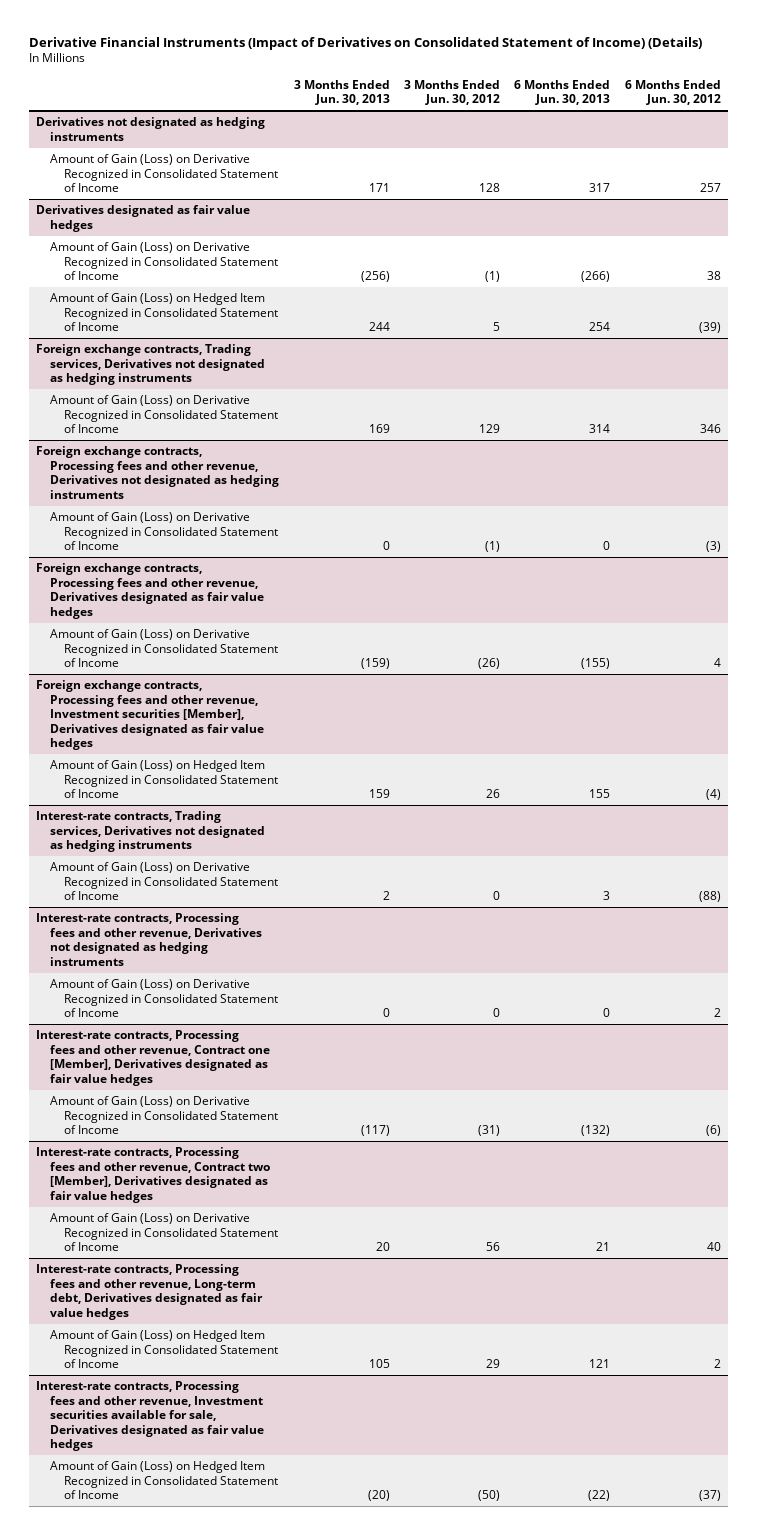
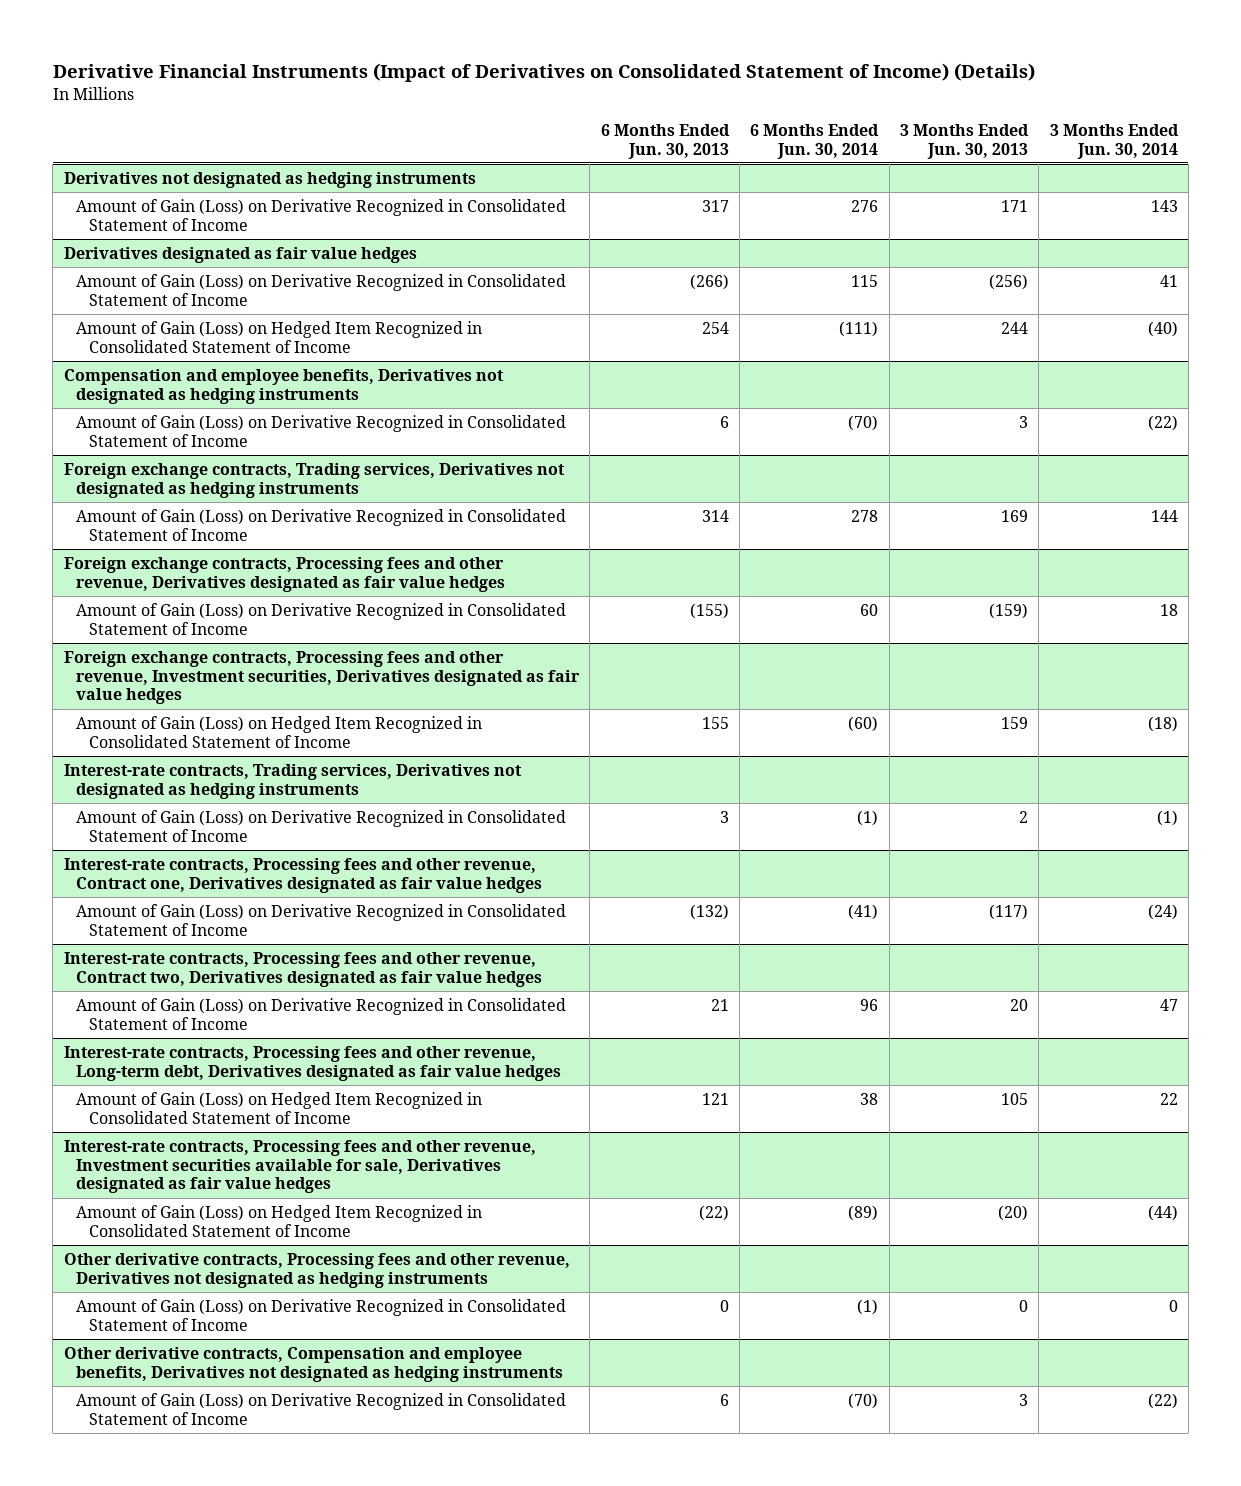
[403,79,500,106] 3 Months Ended Jun. 30, 2012 -> none
[624,79,721,106] 6 Months Ended Jun. 30, 2012 -> none
none -> [750,123,880,159] 6 Months Ended Jun. 30, 2014
none -> [1049,123,1179,159] 3 Months Ended Jun. 30, 2014
none -> [63,368,504,404] Compensation and employee benefits, Derivatives not designated as hedging instruments
none -> [76,414,567,447] Amount of Gain (Loss) on Derivative Recognized in Consolidated Statement of Income
[36,446,280,499] Foreign exchange contracts, Processing fees and other revenue, Derivatives not designated as hedging instruments -> none
[50,512,279,551] Amount of Gain (Loss) on Derivative Recognized in Consolidated Statement of Income -> none
[36,680,265,751] Foreign exchange contracts, Processing fees and other revenue, Investment securities [Member], Derivatives designated as fair value hedges -> [63,650,581,705] Foreign exchange contracts, Processing fees and other revenue, Investment securities, Derivatives designated as fair value hedges
[36,913,263,966] Interest-rate contracts, Processing fees and other revenue, Derivatives not designated as hedging instruments -> none
[50,979,279,1018] Amount of Gain (Loss) on Derivative Recognized in Consolidated Statement of Income -> none
[36,1030,271,1086] Interest-rate contracts, Processing fees and other revenue, Contract one [Member], Derivatives designated as fair value hedges -> [63,857,543,893] Interest-rate contracts, Processing fees and other revenue, Contract one, Derivatives designated as fair value hedges
[36,1147,271,1203] Interest-rate contracts, Processing fees and other revenue, Contract two [Member], Derivatives designated as fair value hedges -> [63,951,543,987] Interest-rate contracts, Processing fees and other revenue, Contract two, Derivatives designated as fair value hedges
none -> [63,1252,570,1288] Other derivative contracts, Processing fees and other revenue, Derivatives not designated as hedging instruments
none -> [76,1298,567,1331] Amount of Gain (Loss) on Derivative Recognized in Consolidated Statement of Income
none -> [63,1346,564,1382] Other derivative contracts, Compensation and employee benefits, Derivatives not designated as hedging instruments
none -> [76,1392,567,1425] Amount of Gain (Loss) on Derivative Recognized in Consolidated Statement of Income

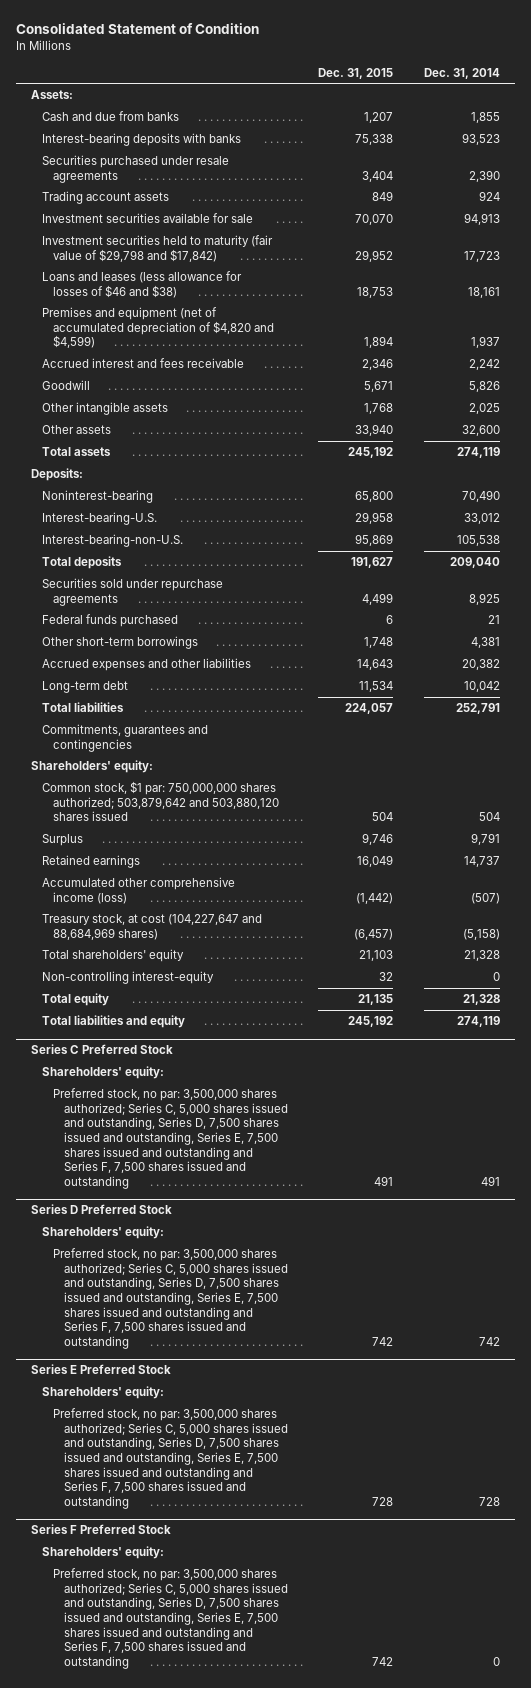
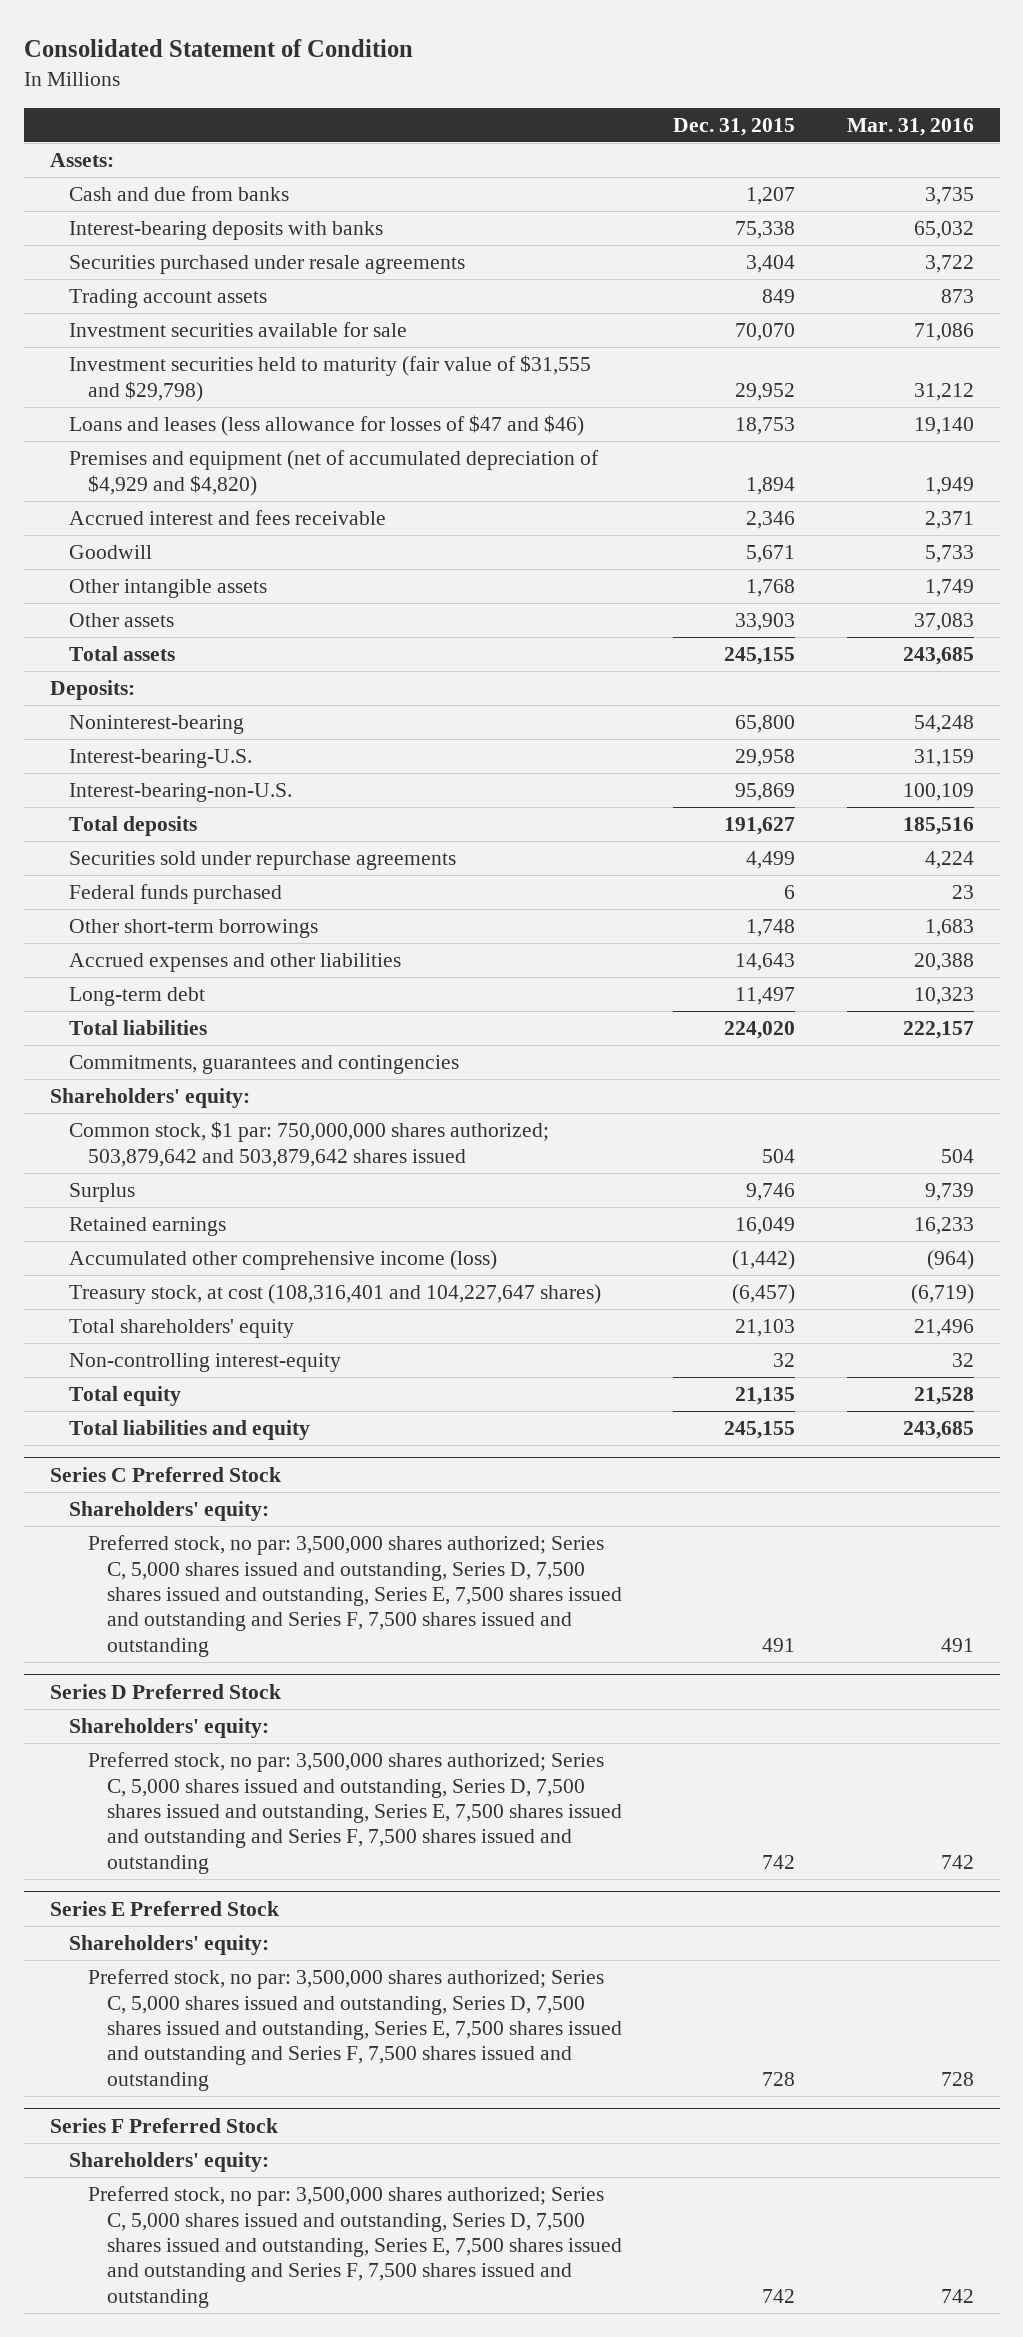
[423,67,500,79] Dec. 31, 2014 -> none
none -> [846,117,974,136] Mar. 31, 2016
[42,235,274,262] Investment securities held to maturity (fair value of $29,798 and $17,842) -> [68,355,591,402] Investment securities held to maturity (fair value of $31,555 and $29,798)
[42,271,243,298] Loans and leases (less allowance for losses of $46 and $38) -> [68,415,584,437] Loans and leases (less allowance for losses of $47 and $46)
[42,307,275,349] Premises and equipment (net of accumulated depreciation of $4,820 and $4,599) -> [68,450,599,496] Premises and equipment (net of accumulated depreciation of $4,929 and $4,820)
[355,424,394,437] 33,940 -> [735,613,796,632] 33,903
[348,447,394,459] 245,192 -> [724,647,796,666] 245,155
[359,681,394,693] 11,534 -> [735,987,796,1006] 11,497
[345,703,394,715] 224,057 -> [724,1021,796,1040] 224,020
[42,781,280,822] Common stock, $1 par: 750,000,000 shares authorized; 503,879,642 and 503,880,120 shares issued -> [68,1121,549,1167] Common stock, $1 par: 750,000,000 shares authorized; 503,879,642 and 503,879,642 shares issued
[42,914,263,940] Treasury stock, at cost (104,227,647 and 88,684,969 shares) -> [68,1284,601,1305] Treasury stock, at cost (108,316,401 and 104,227,647 shares)
[348,1016,394,1028] 245,192 -> [724,1421,796,1440] 245,155

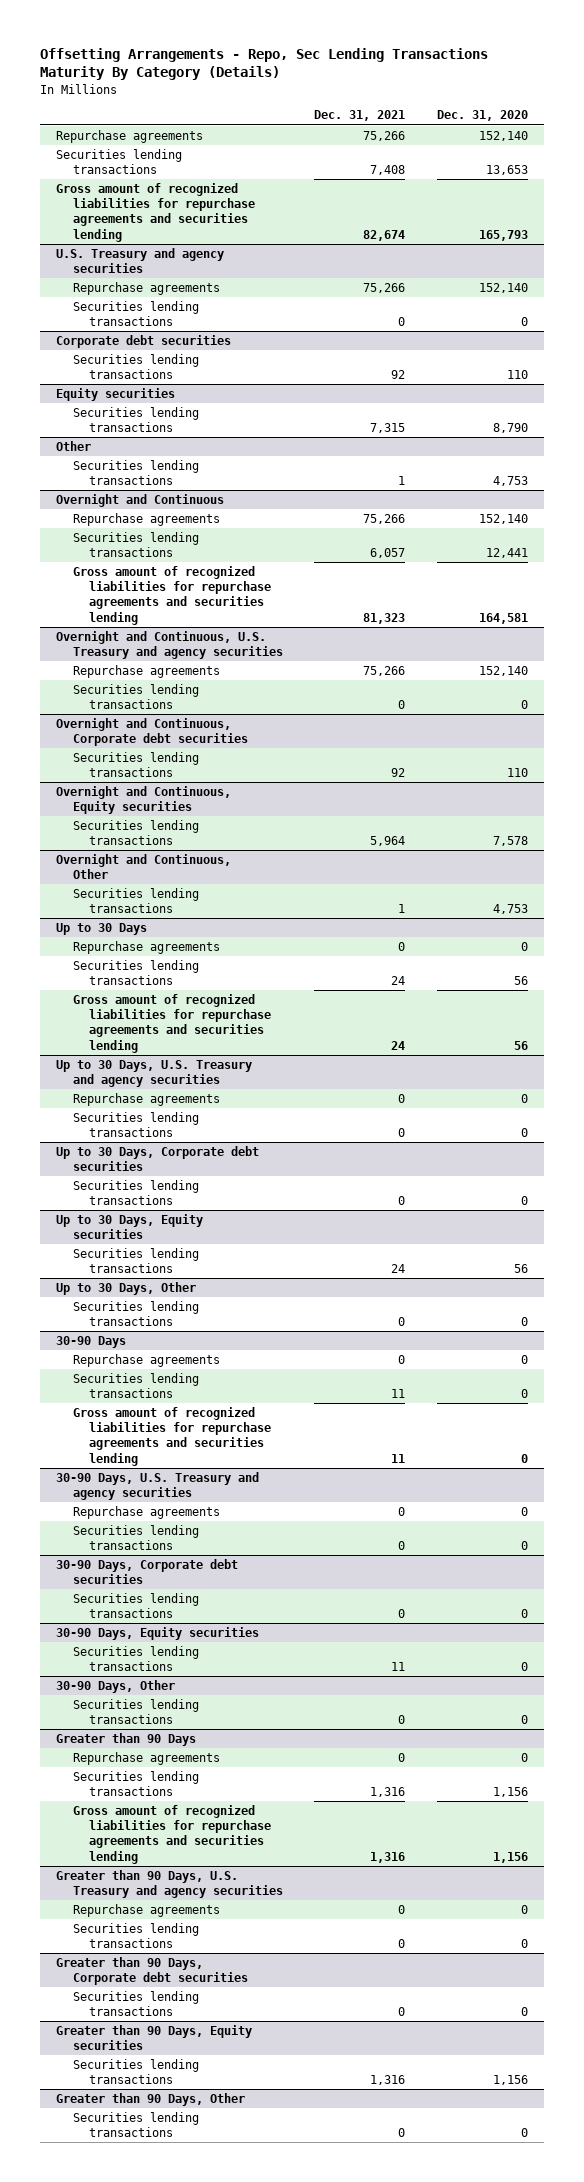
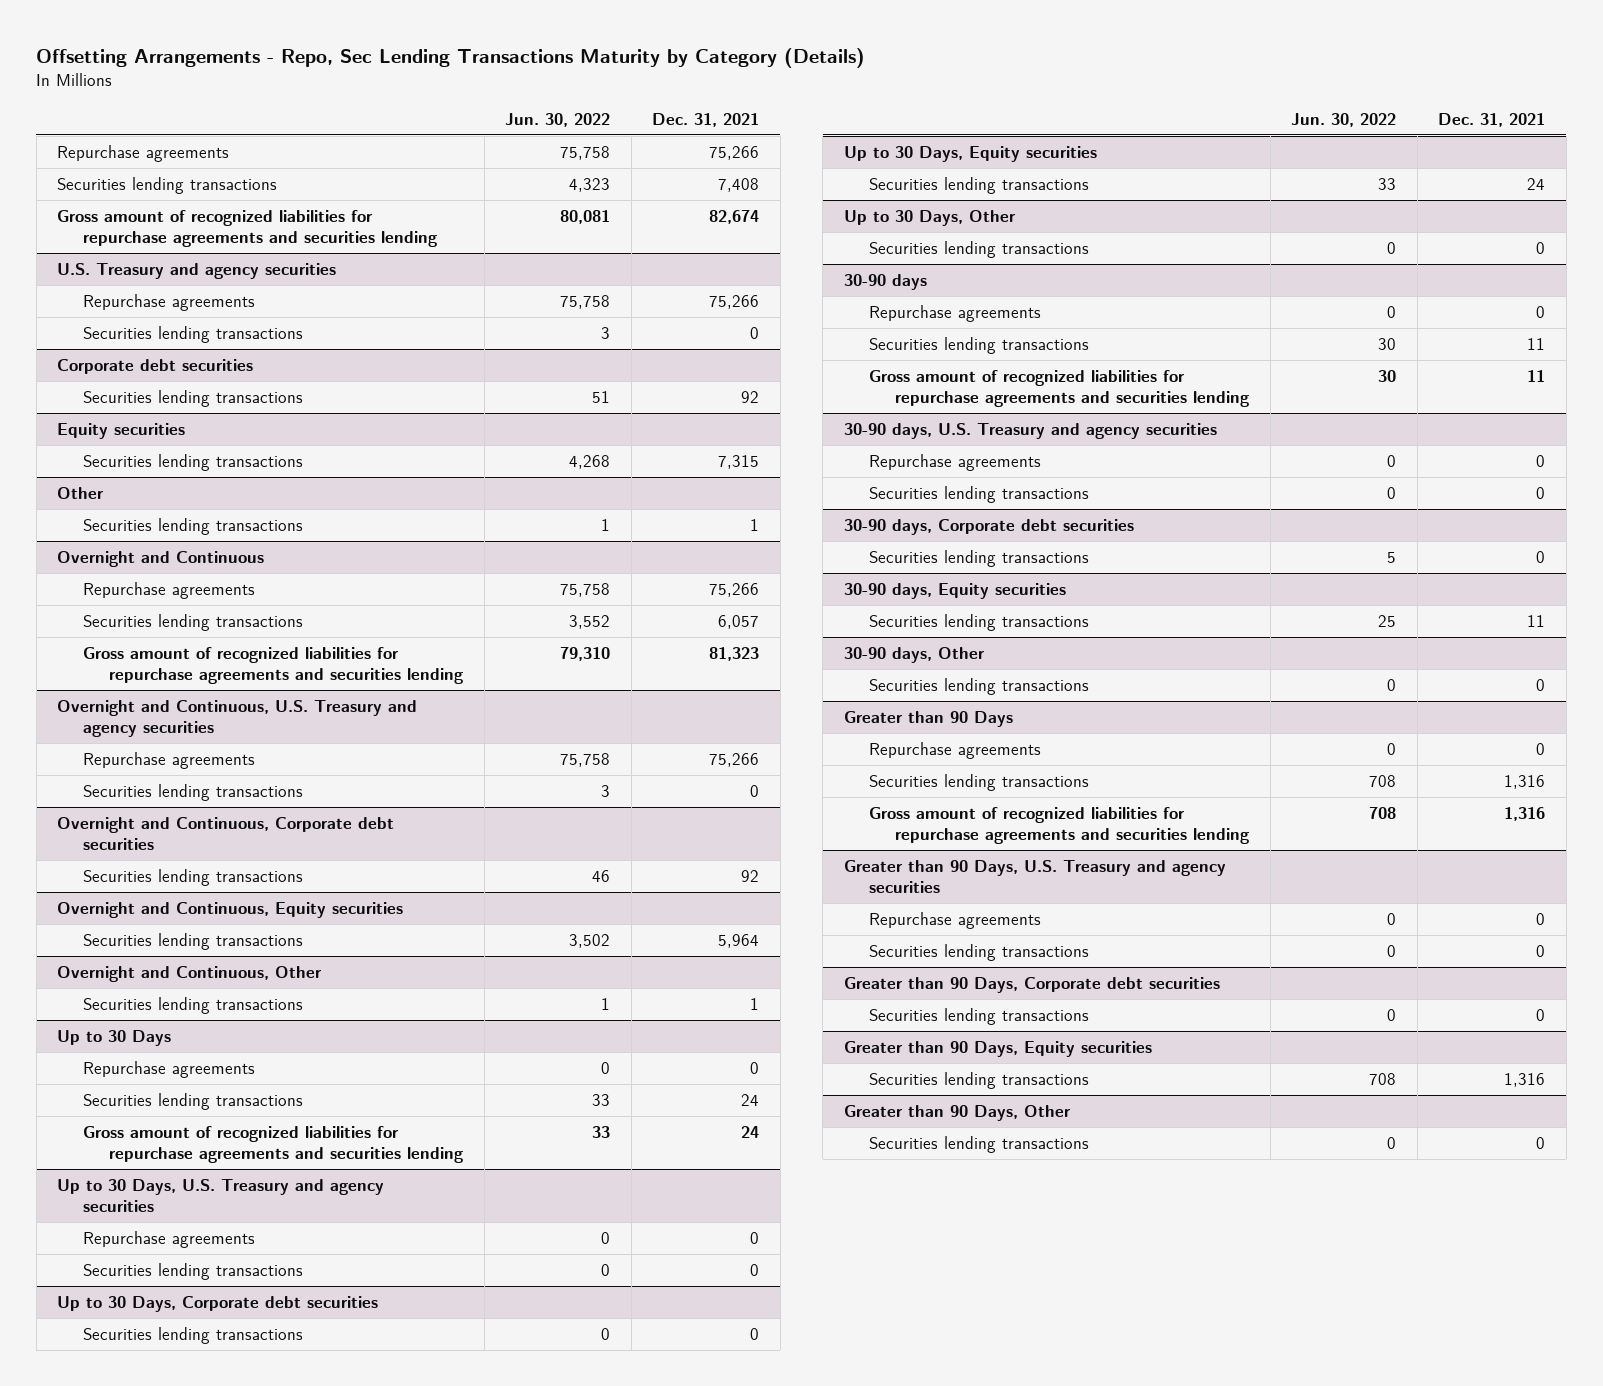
[40,47,489,81] Offsetting Arrangements - Repo, Sec Lending Transactions Maturity By Category (Details) -> [36,47,866,68] Offsetting Arrangements - Repo, Sec Lending Transactions Maturity by Category (Details)
[436,110,528,122] Dec. 31, 2020 -> none
none -> [505,112,611,127] Jun. 30, 2022
[56,1335,127,1348] 30-90 Days -> [843,274,927,291] 30-90 days
[56,1471,260,1501] 30-90 Days, U.S. Treasury and agency securities -> [843,423,1217,440] 30-90 days, U.S. Treasury and agency securities
[56,1558,239,1585] 30-90 Days, Corporate debt securities -> [843,519,1134,536] 30-90 days, Corporate debt securities
[56,1626,260,1640] 30-90 Days, Equity securities -> [843,583,1066,600] 30-90 days, Equity securities
[56,1679,176,1693] 30-90 Days, Other -> [843,647,985,664] 30-90 days, Other

